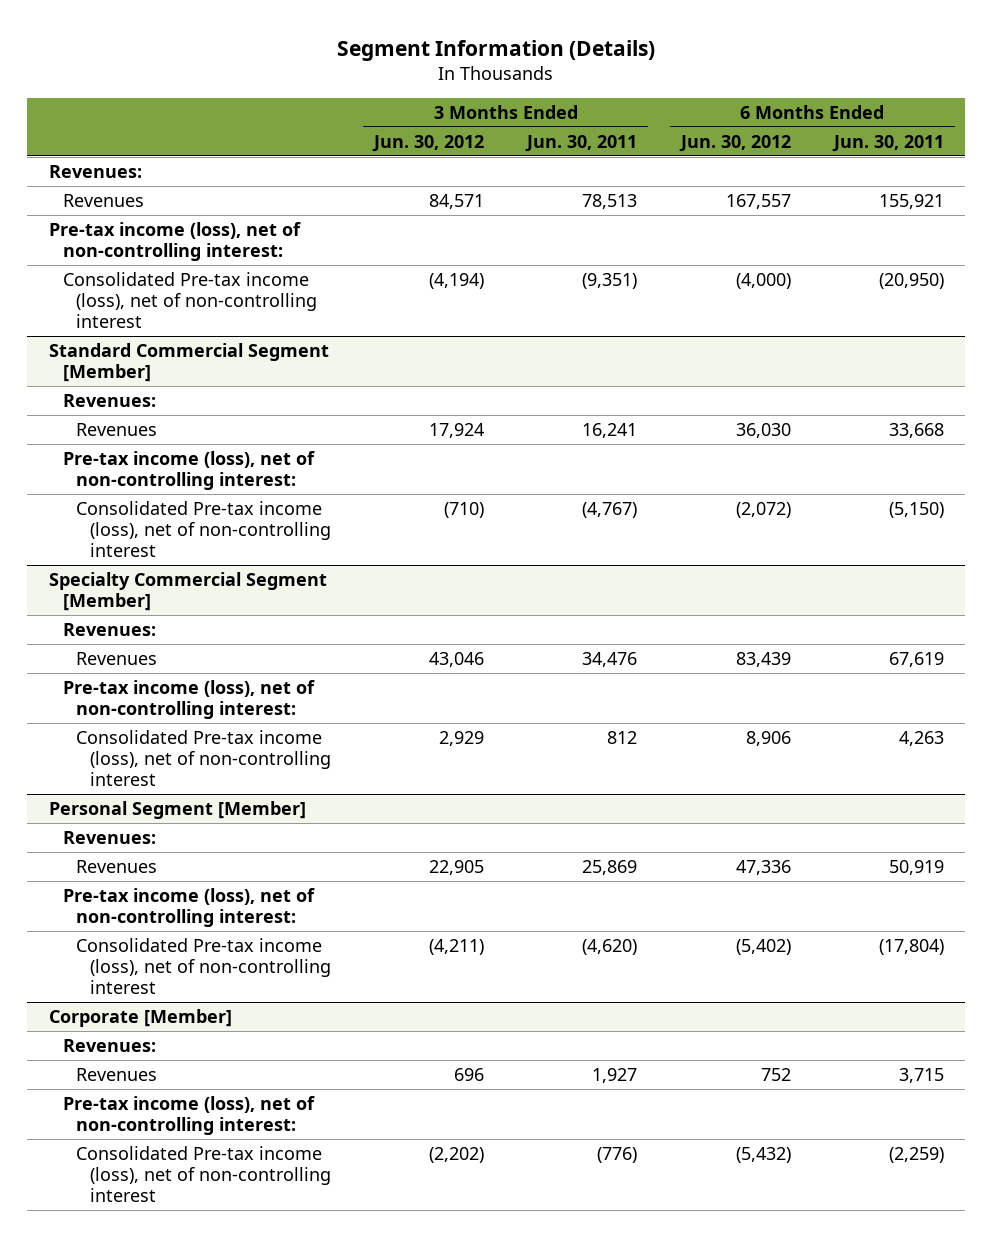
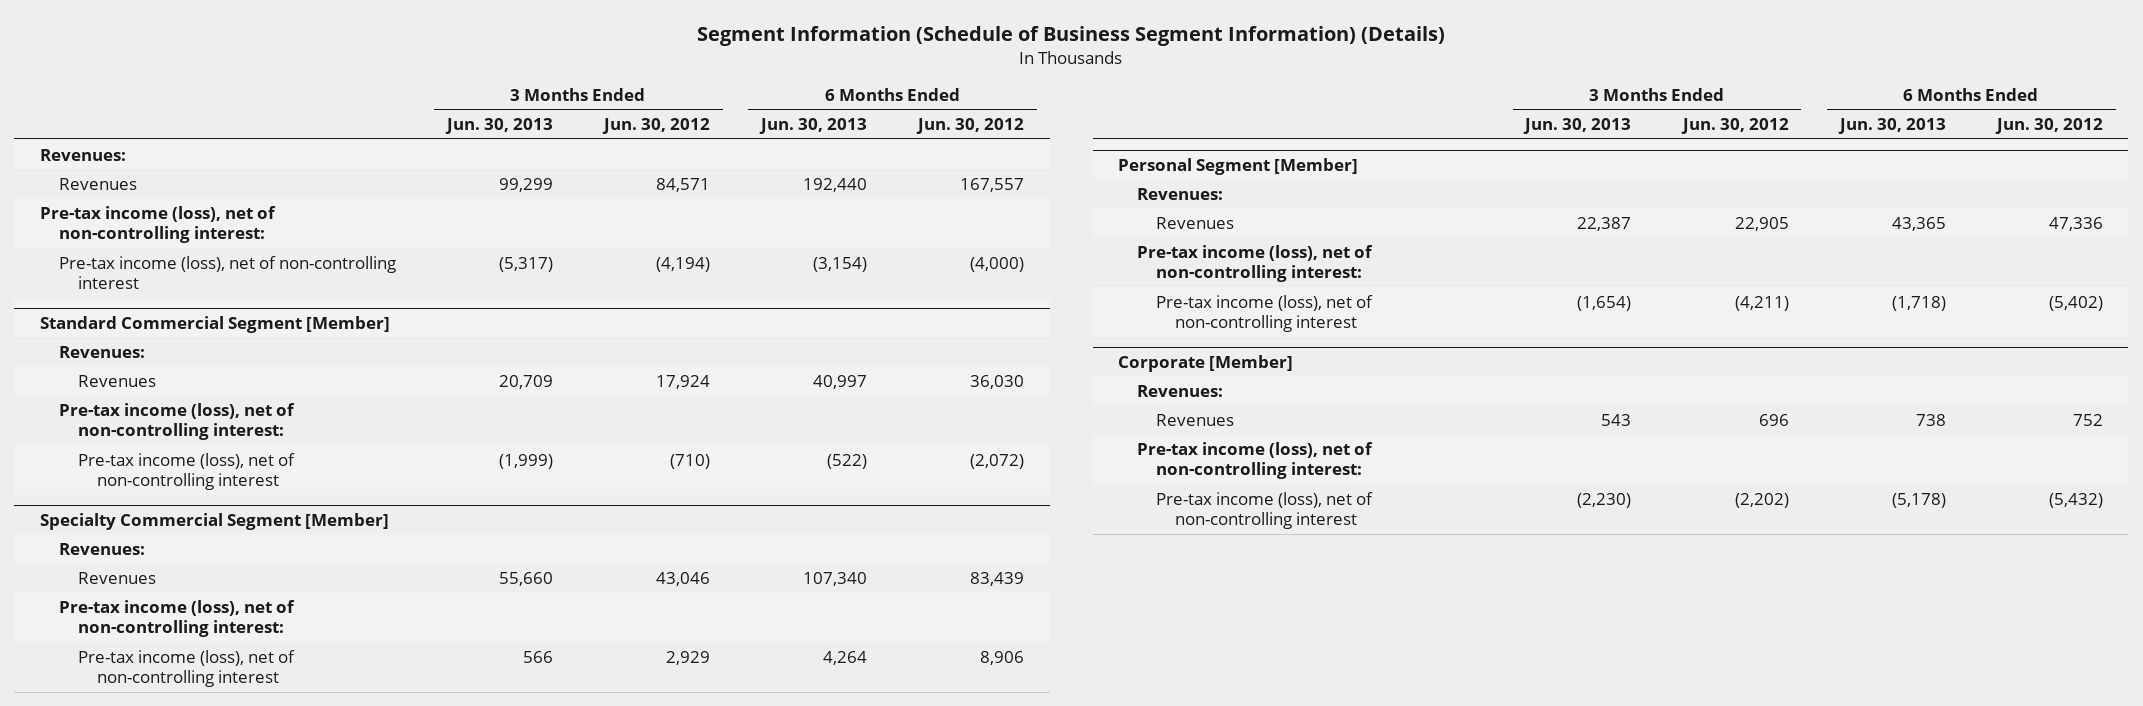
[337,39,656,61] Segment Information (Details) -> [697,25,1446,46] Segment Information (Schedule of Business Segment Information) (Details)
[525,134,638,152] Jun. 30, 2011 -> none
[831,134,944,152] Jun. 30, 2011 -> none
none -> [444,118,553,135] Jun. 30, 2013
none -> [759,118,868,135] Jun. 30, 2013
[62,271,318,329] Consolidated Pre-tax income (loss), net of non-controlling interest -> [58,255,396,290] Pre-tax income (loss), net of non-controlling interest
[76,500,332,558] Consolidated Pre-tax income (loss), net of non-controlling interest -> [77,452,295,491] Pre-tax income (loss), net of non-controlling interest
[76,729,332,787] Consolidated Pre-tax income (loss), net of non-controlling interest -> [77,649,295,688] Pre-tax income (loss), net of non-controlling interest
[76,937,332,995] Consolidated Pre-tax income (loss), net of non-controlling interest -> [1156,294,1374,333] Pre-tax income (loss), net of non-controlling interest
[76,1145,332,1203] Consolidated Pre-tax income (loss), net of non-controlling interest -> [1156,491,1374,530] Pre-tax income (loss), net of non-controlling interest

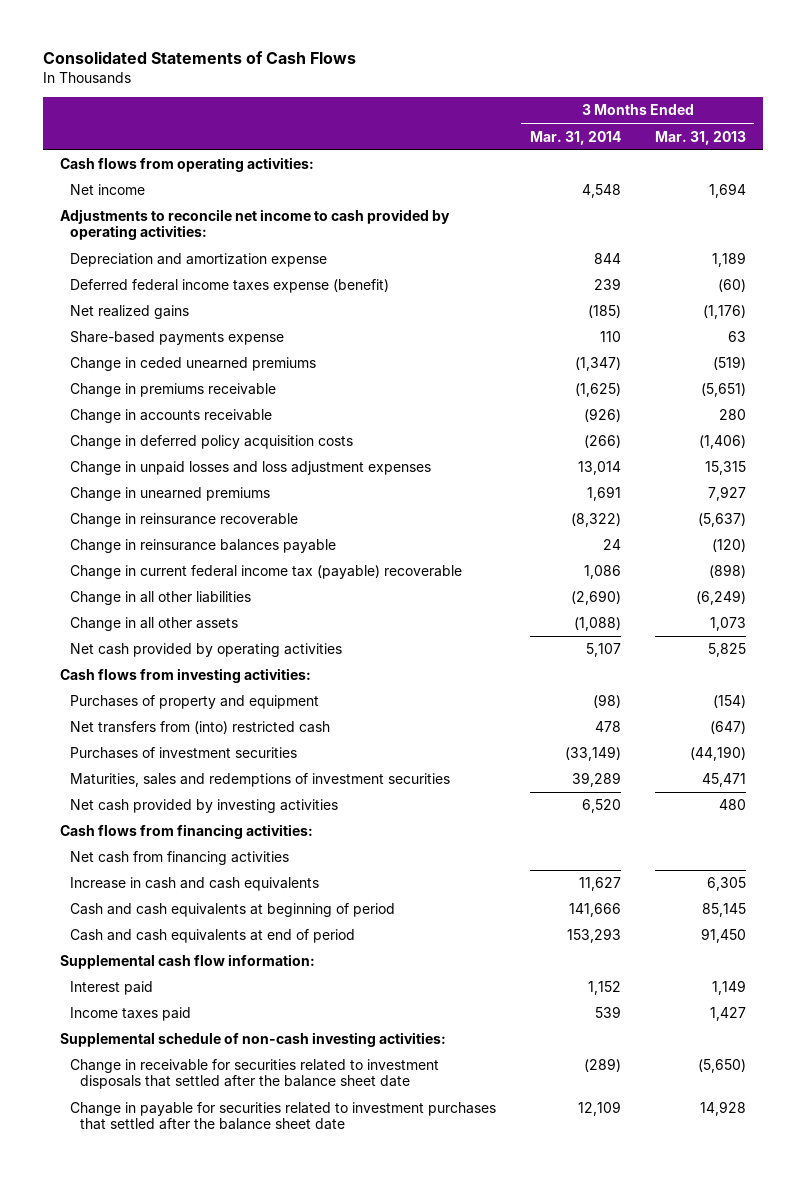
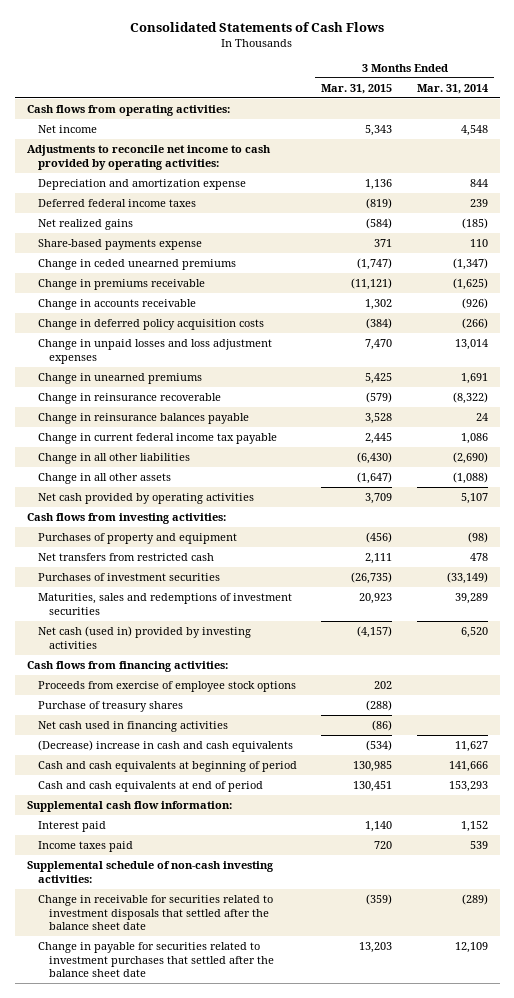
[654,130,746,145] Mar. 31, 2013 -> none
none -> [321,83,393,94] Mar. 31, 2015
[69,279,389,294] Deferred federal income taxes expense (benefit) -> [38,198,197,207] Deferred federal income taxes
[69,565,462,580] Change in current federal income tax (payable) recoverable -> [38,432,278,444] Change in current federal income tax payable
[69,721,330,735] Net transfers from (into) restricted cash -> [38,552,215,561] Net transfers from restricted cash
[69,799,338,814] Net cash provided by investing activities -> [38,625,252,649] Net cash (used in) provided by investing activities
none -> [38,680,297,692] Proceeds from exercise of employee stock options
none -> [38,700,184,712] Purchase of treasury shares
[69,851,289,866] Net cash from financing activities -> [38,720,229,732] Net cash used in financing activities
[69,877,319,892] Increase in cash and cash equivalents -> [38,739,294,752] (Decrease) increase in cash and cash equivalents

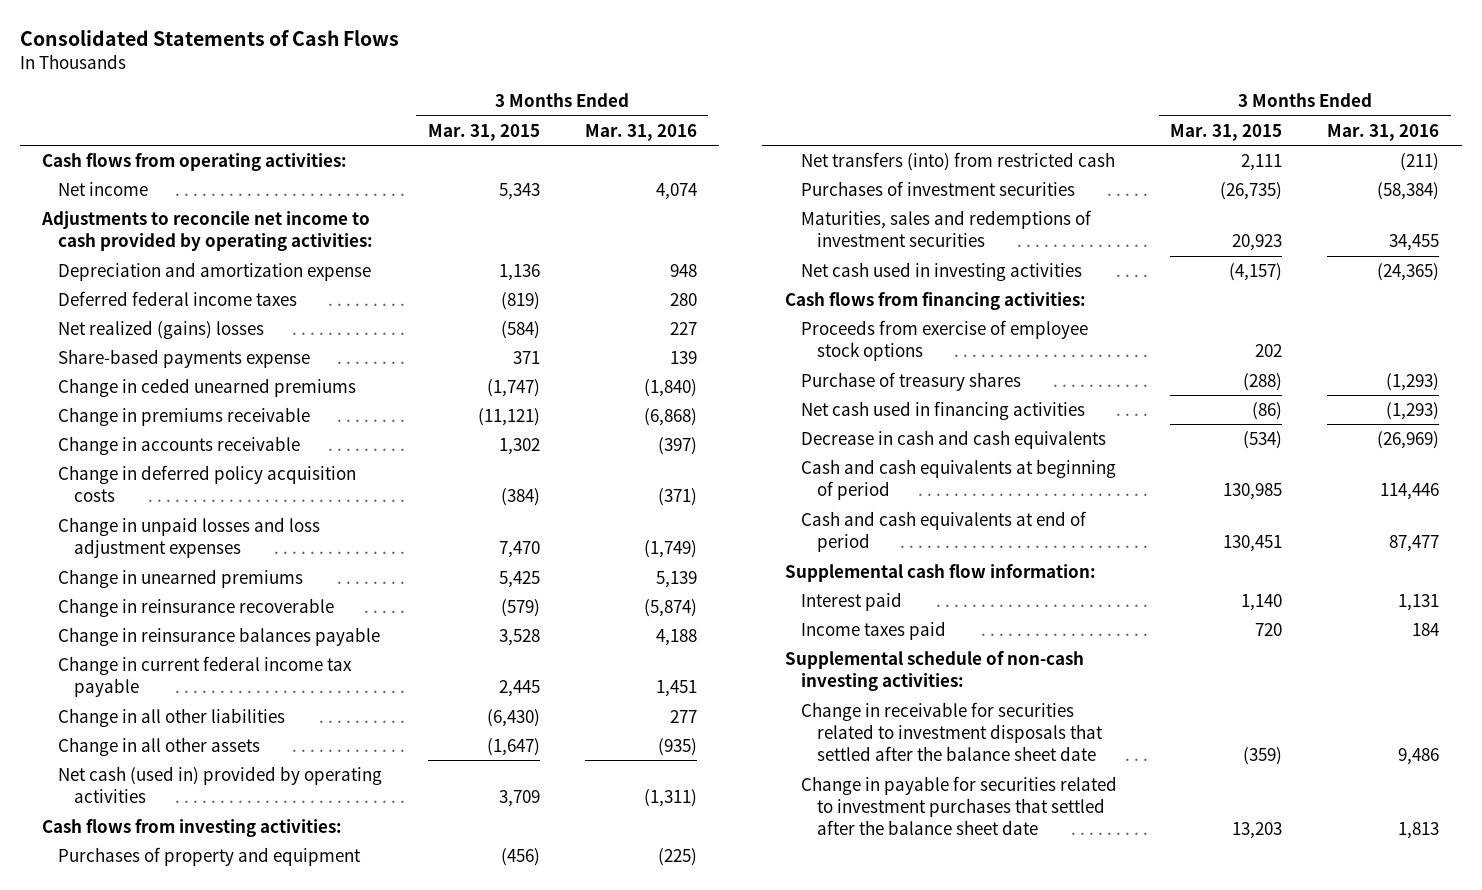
[416,83,488,94] Mar. 31, 2014 -> none
none -> [584,123,697,141] Mar. 31, 2016
[38,218,134,230] Net realized gains -> [58,319,265,339] Net realized (gains) losses
[38,492,255,504] Net cash provided by operating activities -> [58,765,383,804] Net cash (used in) provided by operating activities
[38,552,215,561] Net transfers from restricted cash -> [800,151,1115,171] Net transfers (into) from restricted cash
[38,625,252,649] Net cash (used in) provided by investing activities -> [800,261,1082,281] Net cash used in investing activities
[38,739,294,752] (Decrease) increase in cash and cash equivalents -> [800,429,1106,449] Decrease in cash and cash equivalents

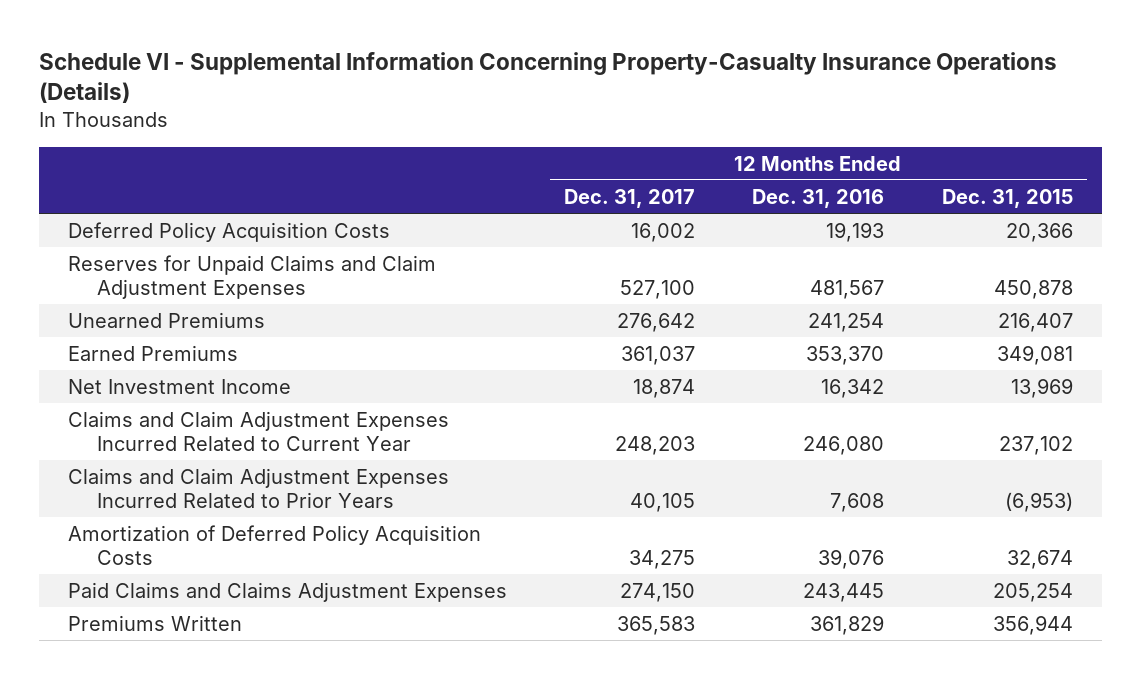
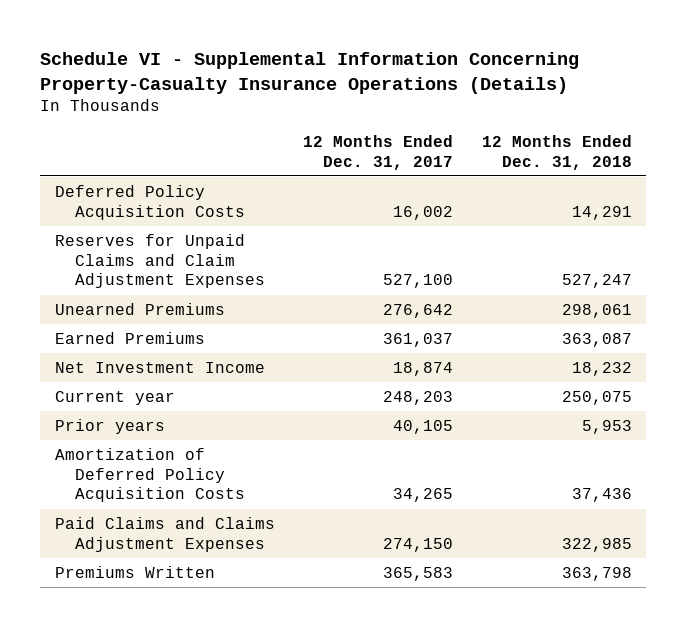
[752,188,885,208] Dec. 31, 2016 -> none
[941,188,1073,208] Dec. 31, 2015 -> none
none -> [481,134,632,170] 12 Months Ended Dec. 31, 2018
[67,410,449,451] Claims and Claim Adjustment Expenses Incurred Related to Current Year -> [54,390,175,405] Current year
[67,467,449,508] Claims and Claim Adjustment Expenses Incurred Related to Prior Years -> [54,418,165,434] Prior years
[629,549,696,569] 34,275 -> [393,488,454,503] 34,265

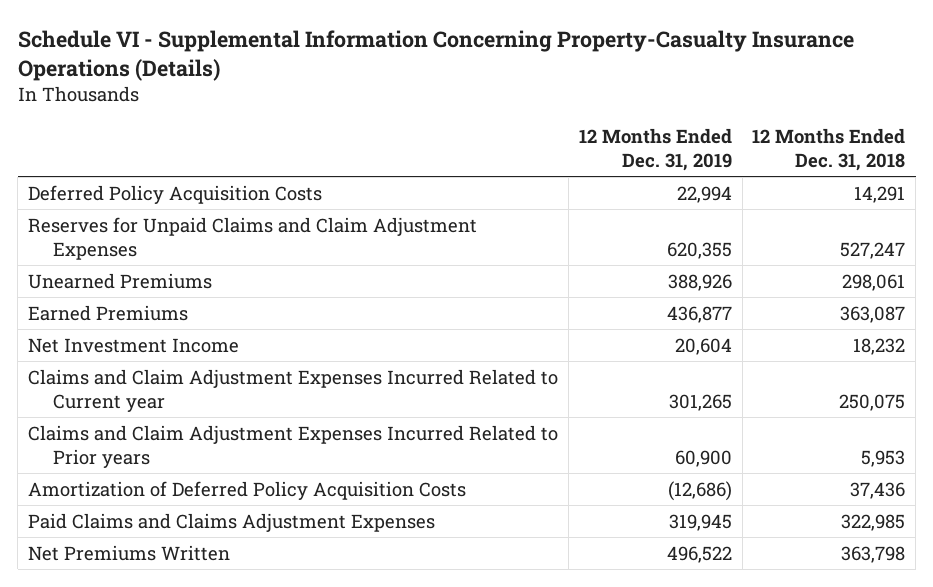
[303,134,454,170] 12 Months Ended Dec. 31, 2017 -> none
none -> [578,127,732,171] 12 Months Ended Dec. 31, 2019
[54,390,175,405] Current year -> [27,368,558,413] Claims and Claim Adjustment Expenses Incurred Related to Current year
[54,418,165,434] Prior years -> [27,424,558,469] Claims and Claim Adjustment Expenses Incurred Related to Prior years
[54,565,215,578] Premiums Written -> [27,544,230,561] Net Premiums Written

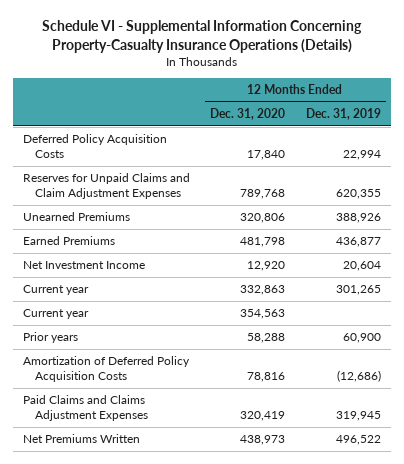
[752,127,906,171] 12 Months Ended Dec. 31, 2018 -> none
none -> [210,108,286,121] Dec. 31, 2020
[27,368,558,413] Claims and Claim Adjustment Expenses Incurred Related to Current year -> [22,285,89,296] Current year
none -> [22,309,89,320] Current year
[27,424,558,469] Claims and Claim Adjustment Expenses Incurred Related to Prior years -> [22,332,78,344] Prior years

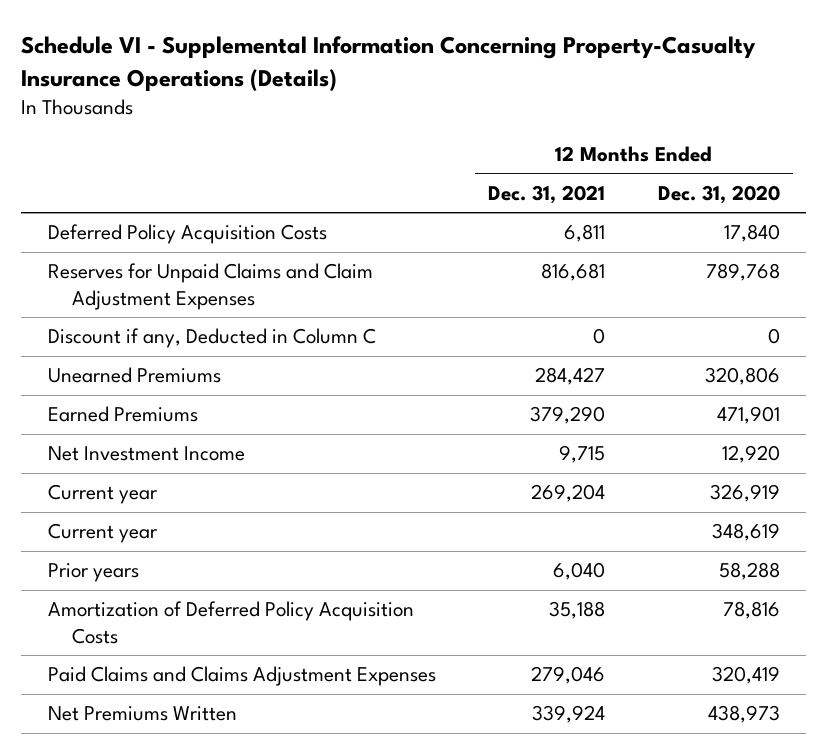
[305,108,381,121] Dec. 31, 2019 -> none
none -> [488,184,606,204] Dec. 31, 2021
none -> [47,328,376,349] Discount if any, Deducted in Column C
[240,237,286,248] 481,798 -> [716,406,780,425] 471,901
[240,285,286,296] 332,863 -> [709,484,780,503] 326,919
[240,309,286,320] 354,563 -> [711,523,780,542] 348,619

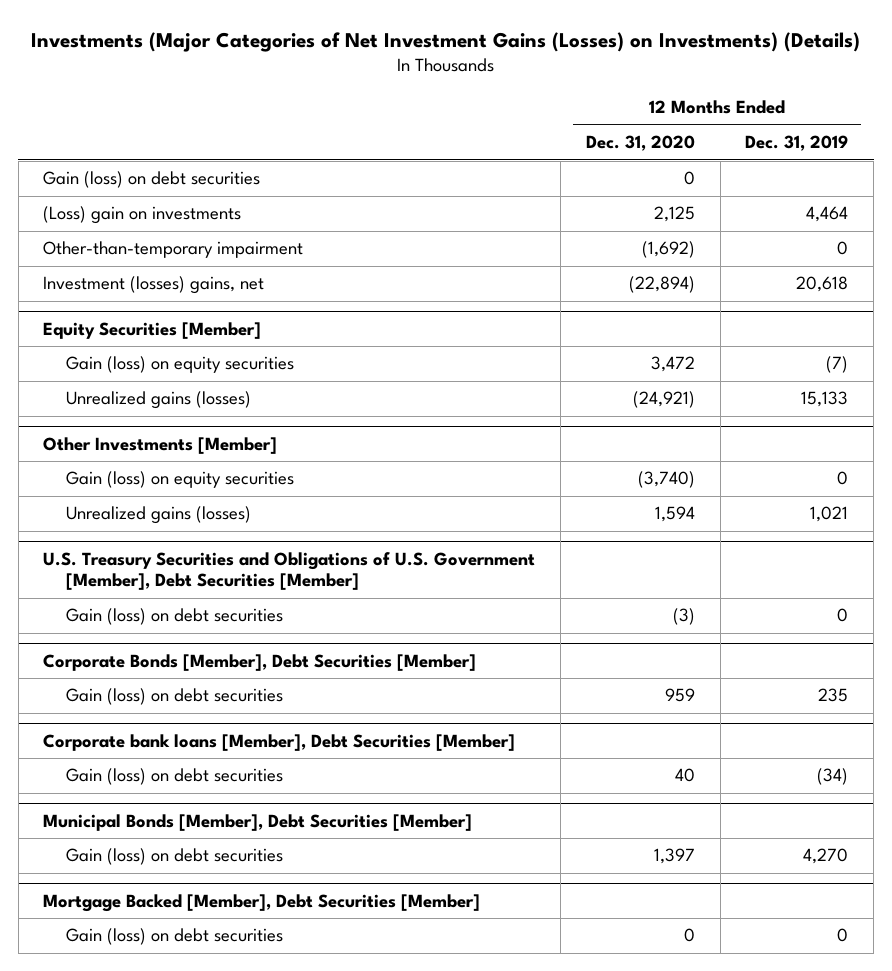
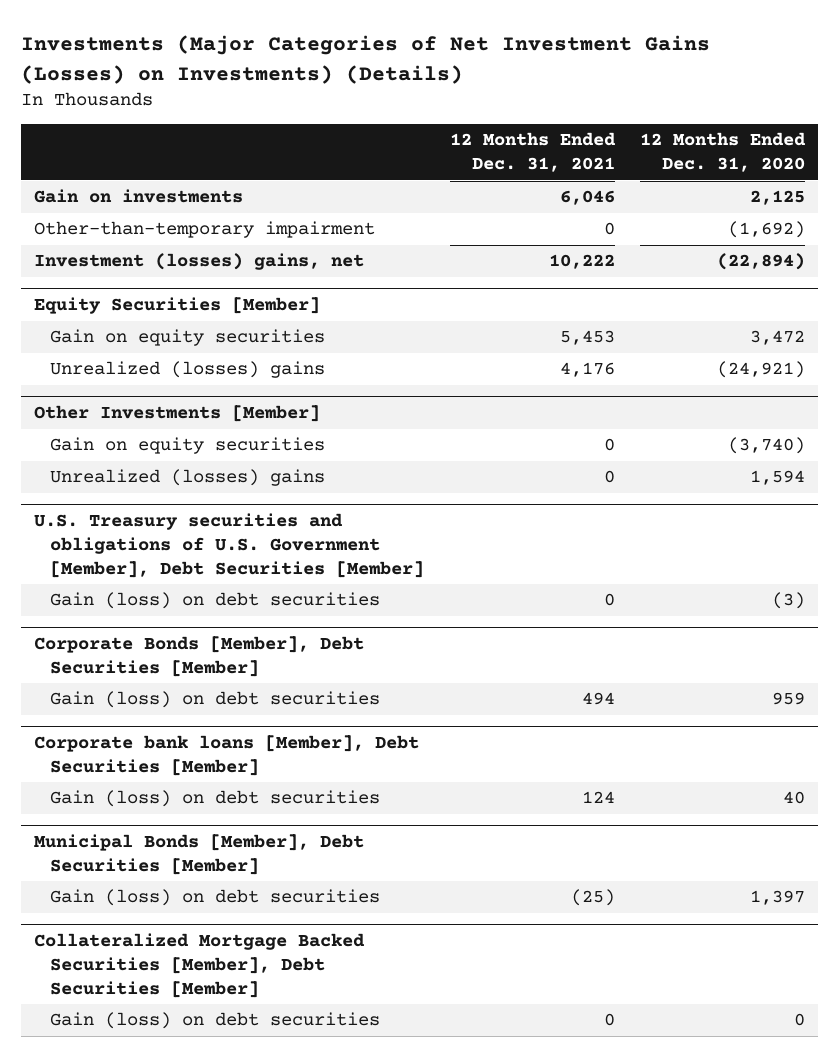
[745,135,849,152] Dec. 31, 2019 -> none
none -> [449,132,616,173] 12 Months Ended Dec. 31, 2021
[43,171,261,189] Gain (loss) on debt securities -> none
[43,206,242,225] (Loss) gain on investments -> [33,189,243,204] Gain on investments
[66,356,295,374] Gain (loss) on equity securities -> [49,329,325,347] Gain on equity securities
[66,391,252,410] Unrealized gains (losses) -> [49,361,325,379] Unrealized (losses) gains
[66,471,295,489] Gain (loss) on equity securities -> [49,437,325,455] Gain on equity securities
[66,506,252,525] Unrealized gains (losses) -> [49,469,325,487] Unrealized (losses) gains
[43,552,536,591] U.S. Treasury Securities and Obligations of U.S. Government [Member], Debt Securities [Member] -> [33,513,424,578] U.S. Treasury securities and obligations of U.S. Government [Member], Debt Securities [Member]
[43,894,481,913] Mortgage Backed [Member], Debt Securities [Member] -> [33,933,365,998] Collateralized Mortgage Backed Securities [Member], Debt Securities [Member]

